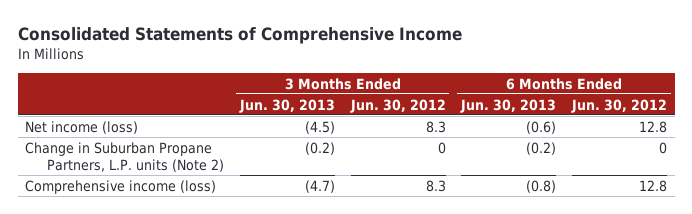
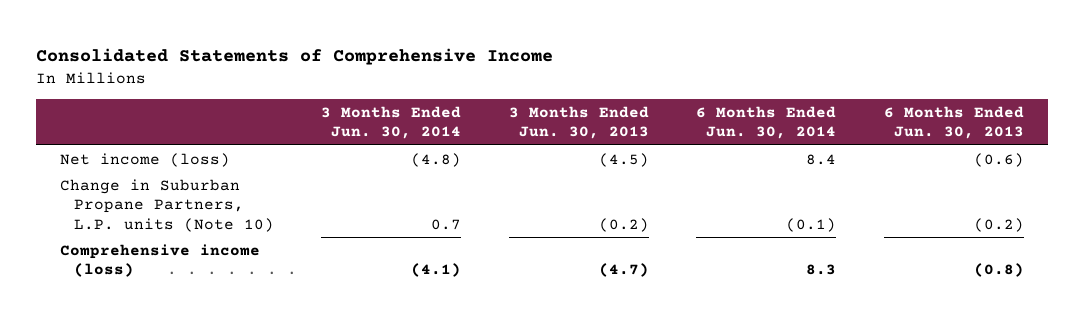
[349,98,446,113] Jun. 30, 2012 -> none
[570,98,667,113] Jun. 30, 2012 -> none
none -> [321,105,462,140] 3 Months Ended Jun. 30, 2014
none -> [696,105,837,140] 6 Months Ended Jun. 30, 2014
[25,141,225,172] Change in Suburban Propane Partners, L.P. units (Note 2) -> [60,178,274,232] Change in Suburban Propane Partners, L.P. units (Note 10)

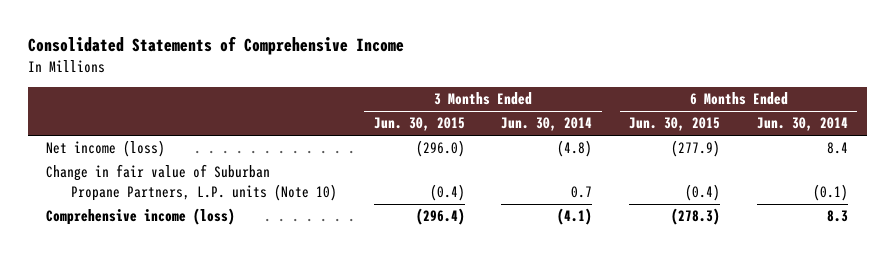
[508,105,649,140] 3 Months Ended Jun. 30, 2013 -> none
[883,105,1024,140] 6 Months Ended Jun. 30, 2013 -> none
none -> [373,117,465,132] Jun. 30, 2015
none -> [629,117,721,132] Jun. 30, 2015
[60,178,274,232] Change in Suburban Propane Partners, L.P. units (Note 10) -> [46,164,337,201] Change in fair value of Suburban Propane Partners, L.P. units (Note 10)

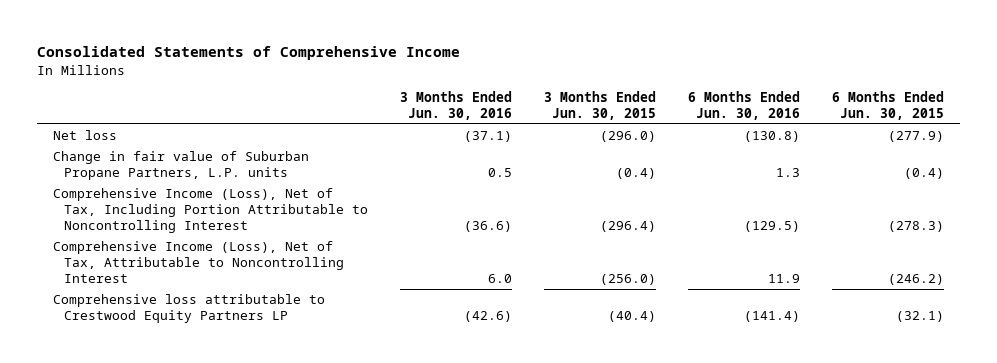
[501,117,593,132] Jun. 30, 2014 -> none
[757,117,849,132] Jun. 30, 2014 -> none
none -> [400,91,513,121] 3 Months Ended Jun. 30, 2016
none -> [688,91,801,121] 6 Months Ended Jun. 30, 2016
[46,140,166,158] Net income (loss) -> [53,129,118,140] Net loss
[46,164,337,201] Change in fair value of Suburban Propane Partners, L.P. units (Note 10) -> [53,150,310,180] Change in fair value of Suburban Propane Partners, L.P. units
none -> [53,187,369,233] Comprehensive Income (Loss), Net of Tax, Including Portion Attributable to Noncontrolling Interest
none -> [53,240,345,283] Comprehensive Income (Loss), Net of Tax, Attributable to Noncontrolling Interest
[46,208,236,226] Comprehensive income (loss) -> [53,293,326,323] Comprehensive loss attributable to Crestwood Equity Partners LP
[415,208,465,226] (296.4) -> [608,310,657,322] (40.4)
[671,208,721,226] (278.3) -> [895,310,944,322] (32.1)

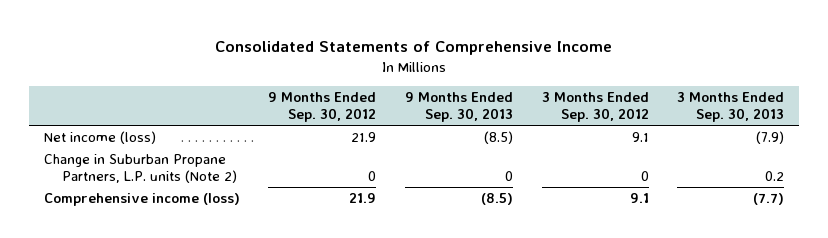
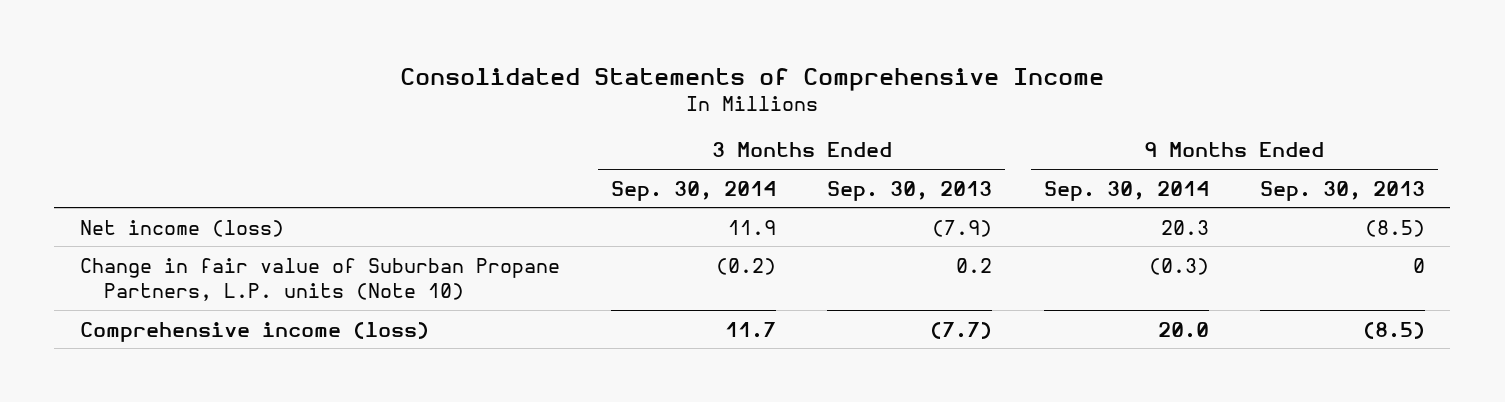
[268,91,377,123] 9 Months Ended Sep. 30, 2012 -> none
[541,91,649,123] 3 Months Ended Sep. 30, 2012 -> none
none -> [611,180,777,201] Sep. 30, 2014
none -> [1043,180,1209,201] Sep. 30, 2014
[43,153,238,184] Change in Suburban Propane Partners, L.P. units (Note 2) -> [79,257,560,301] Change in fair value of Suburban Propane Partners, L.P. units (Note 10)

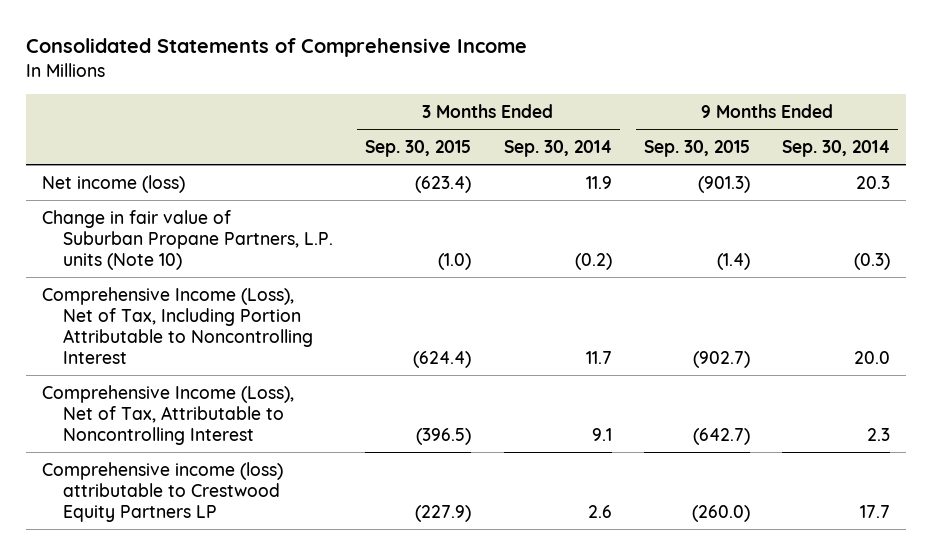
[827,180,993,201] Sep. 30, 2013 -> none
[1259,180,1425,201] Sep. 30, 2013 -> none
none -> [365,139,472,157] Sep. 30, 2015
none -> [643,139,750,157] Sep. 30, 2015
none -> [42,286,314,365] Comprehensive Income (Loss), Net of Tax, Including Portion Attributable to Noncontrolling Interest
none -> [42,384,295,445] Comprehensive Income (Loss), Net of Tax, Attributable to Noncontrolling Interest
[79,321,429,342] Comprehensive income (loss) -> [42,461,284,522] Comprehensive income (loss) attributable to Crestwood Equity Partners LP
[725,321,777,338] 11.7 -> [587,504,612,518] 2.6
[1157,321,1209,338] 20.0 -> [860,504,891,518] 17.7

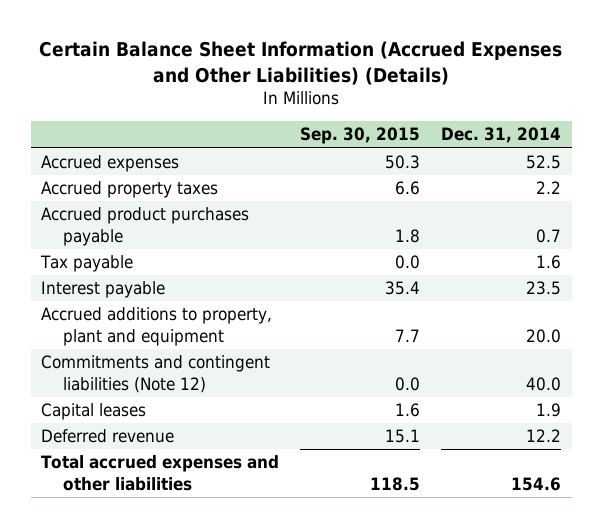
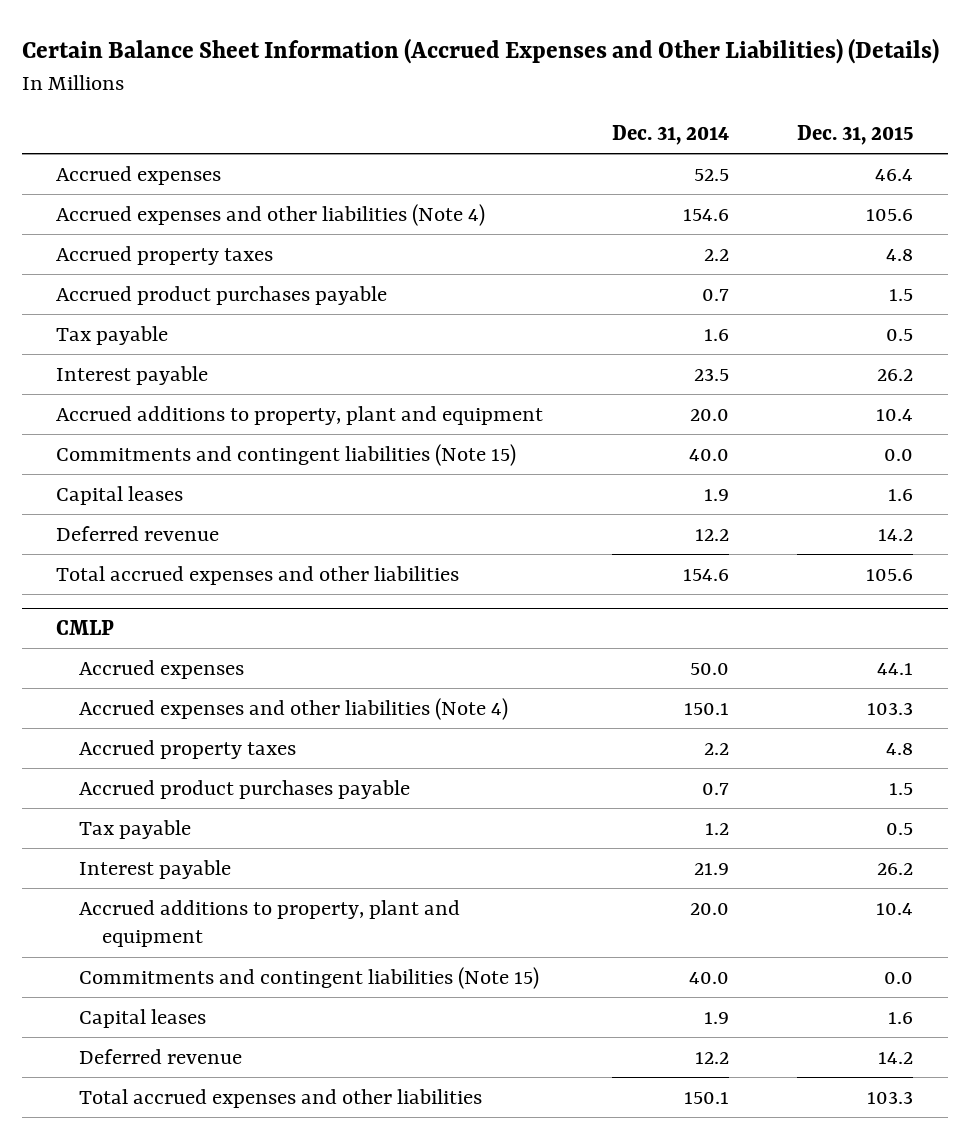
[300,127,421,145] Sep. 30, 2015 -> none
none -> [797,124,914,145] Dec. 31, 2015
none -> [56,203,486,226] Accrued expenses and other liabilities (Note 4)
[41,355,271,393] Commitments and contingent liabilities (Note 12) -> [56,443,517,466] Commitments and contingent liabilities (Note 15)
none -> [56,619,115,635] CMLP
none -> [79,659,245,679] Accrued expenses
none -> [79,697,509,720] Accrued expenses and other liabilities (Note 4)
none -> [79,739,297,759] Accrued property taxes
none -> [79,779,411,799] Accrued product purchases payable
none -> [79,819,192,839] Tax payable
none -> [79,859,232,879] Interest payable
none -> [79,899,461,948] Accrued additions to property, plant and equipment
none -> [79,966,540,989] Commitments and contingent liabilities (Note 15)
none -> [79,1008,207,1028] Capital leases
none -> [79,1048,243,1064] Deferred revenue
none -> [79,1088,483,1108] Total accrued expenses and other liabilities

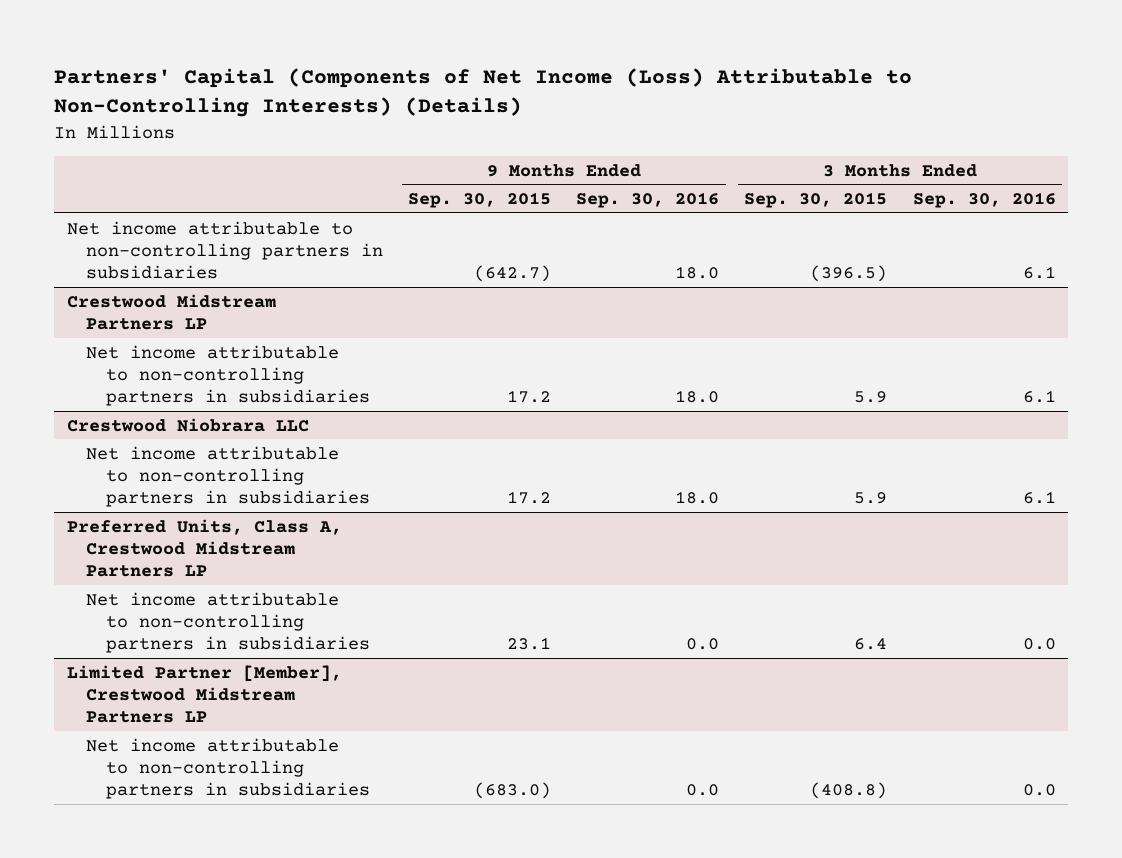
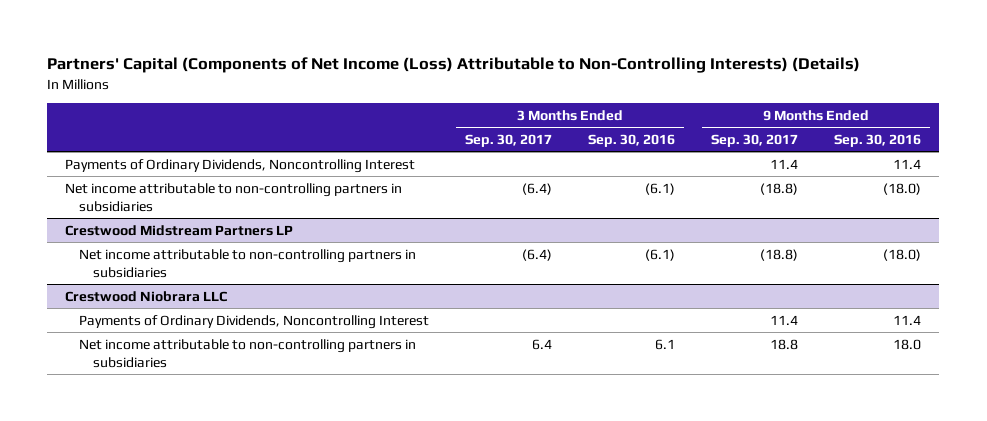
[408,192,552,209] Sep. 30, 2015 -> none
[744,192,888,209] Sep. 30, 2015 -> none
none -> [465,133,553,147] Sep. 30, 2017
none -> [711,133,799,147] Sep. 30, 2017
none -> [65,158,416,173] Payments of Ordinary Dividends, Noncontrolling Interest
[675,266,720,280] 18.0 -> [883,182,922,195] (18.0)
[1022,266,1056,280] 6.1 -> [645,182,676,195] (6.1)
[675,390,720,404] 18.0 -> [883,248,922,261] (18.0)
[1022,390,1056,404] 6.1 -> [645,248,676,261] (6.1)
none -> [79,314,430,329] Payments of Ordinary Dividends, Noncontrolling Interest
[66,518,342,578] Preferred Units, Class A, Crestwood Midstream Partners LP -> none
[86,591,370,654] Net income attributable to non-controlling partners in subsidiaries -> none
[66,664,342,724] Limited Partner [Member], Crestwood Midstream Partners LP -> none
[86,737,370,800] Net income attributable to non-controlling partners in subsidiaries -> none

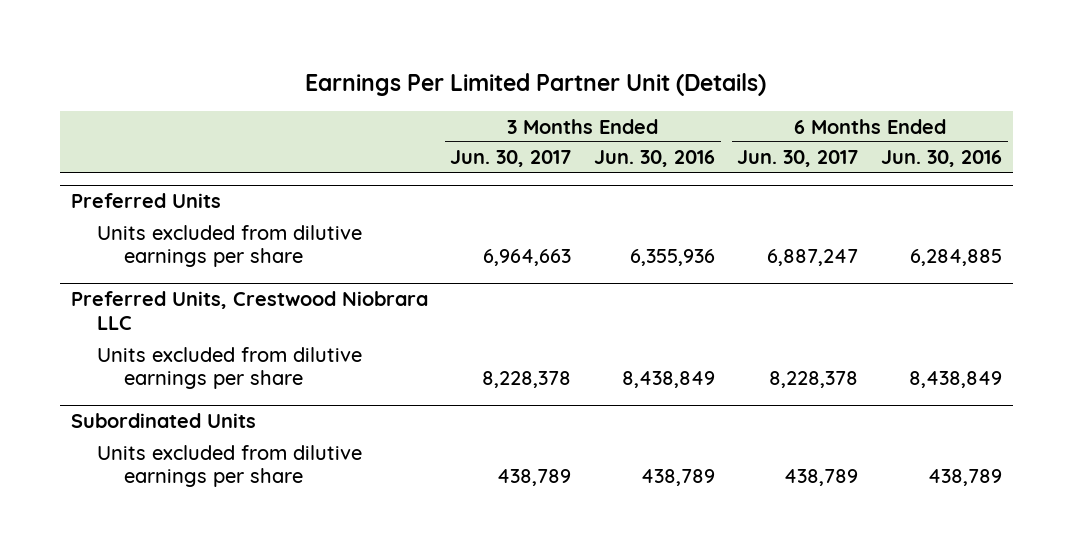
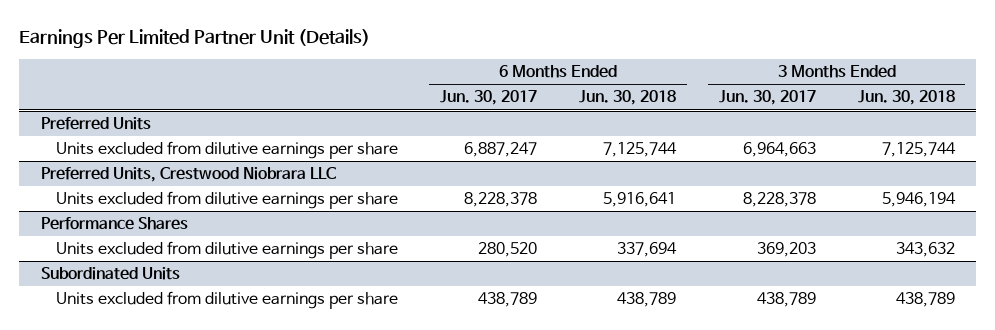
[593,150,715,168] Jun. 30, 2016 -> none
[880,150,1002,168] Jun. 30, 2016 -> none
none -> [579,90,677,106] Jun. 30, 2018
none -> [857,90,955,106] Jun. 30, 2018
none -> [40,217,188,231] Performance Shares
none -> [55,241,398,260] Units excluded from dilutive earnings per share

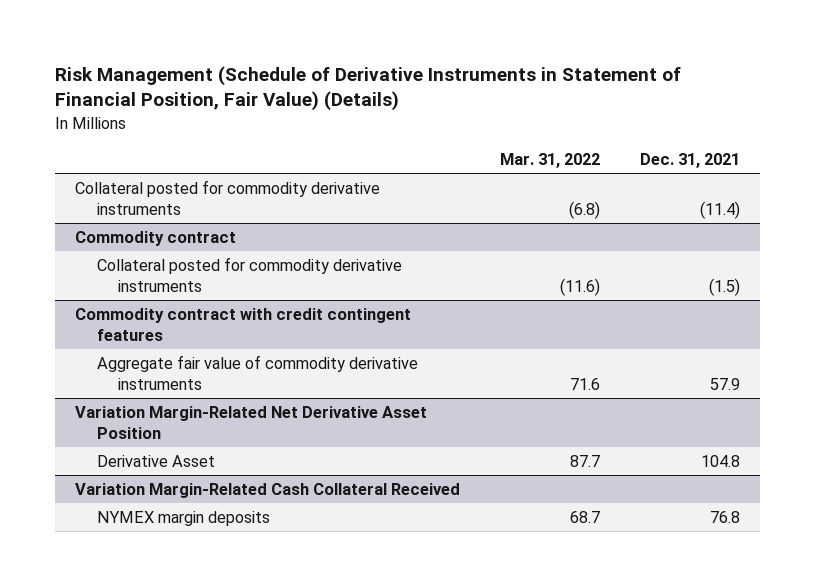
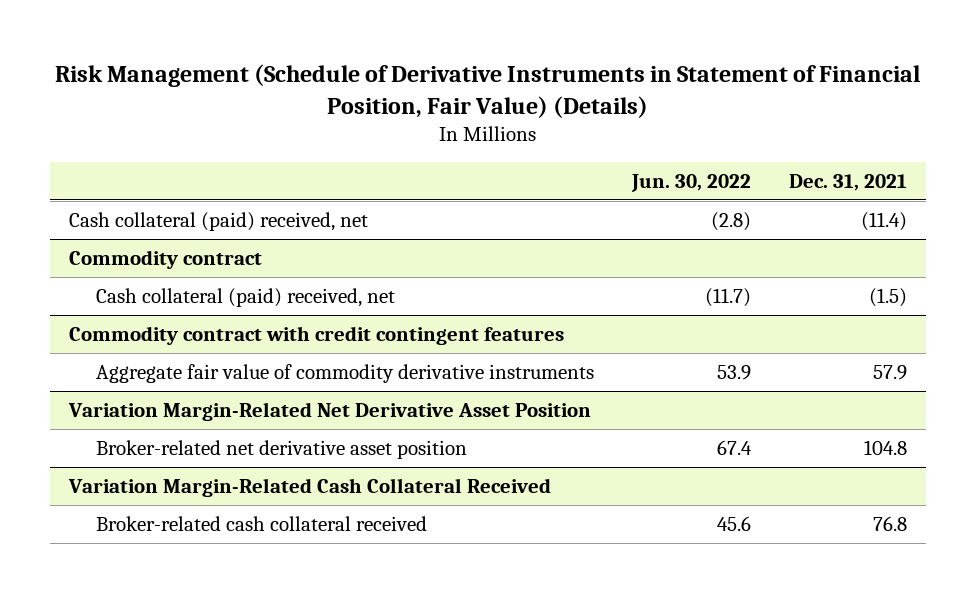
[500,153,601,169] Mar. 31, 2022 -> none
none -> [631,173,752,192] Jun. 30, 2022
[75,180,381,215] Collateral posted for commodity derivative instruments -> [68,211,368,231] Cash collateral (paid) received, net
[96,257,402,292] Collateral posted for commodity derivative instruments -> [96,287,396,307] Cash collateral (paid) received, net
[96,455,215,468] Derivative Asset -> [96,439,468,459] Broker-related net derivative asset position
[96,511,270,527] NYMEX margin deposits -> [96,515,428,531] Broker-related cash collateral received

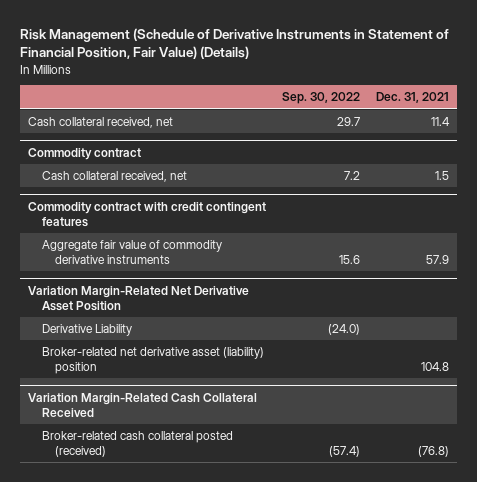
[631,173,752,192] Jun. 30, 2022 -> none
none -> [281,92,360,105] Sep. 30, 2022
[68,211,368,231] Cash collateral (paid) received, net -> [28,116,174,128] Cash collateral received, net
[861,211,908,231] (11.4) -> [430,116,450,126] 11.4
[96,287,396,307] Cash collateral (paid) received, net -> [41,170,187,182] Cash collateral received, net
[869,287,908,307] (1.5) -> [434,170,449,180] 1.5
none -> [41,323,132,336] Derivative Liability
[96,439,468,459] Broker-related net derivative asset position -> [41,346,264,375] Broker-related net derivative asset (liability) position
[96,515,428,531] Broker-related cash collateral received -> [41,430,233,458] Broker-related cash collateral posted (received)
[873,515,908,531] 76.8 -> [417,446,449,458] (76.8)

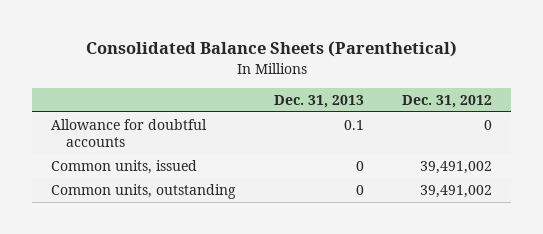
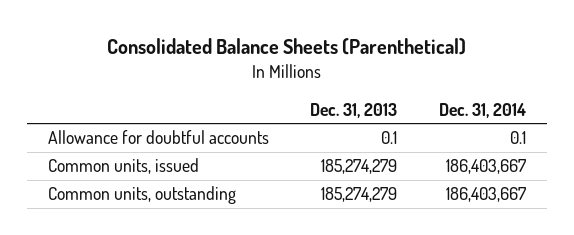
[401,94,492,108] Dec. 31, 2012 -> none
none -> [439,102,527,118] Dec. 31, 2014
[356,161,365,172] 0 -> [321,159,398,175] 185,274,279
[356,185,365,196] 0 -> [321,187,398,203] 185,274,279

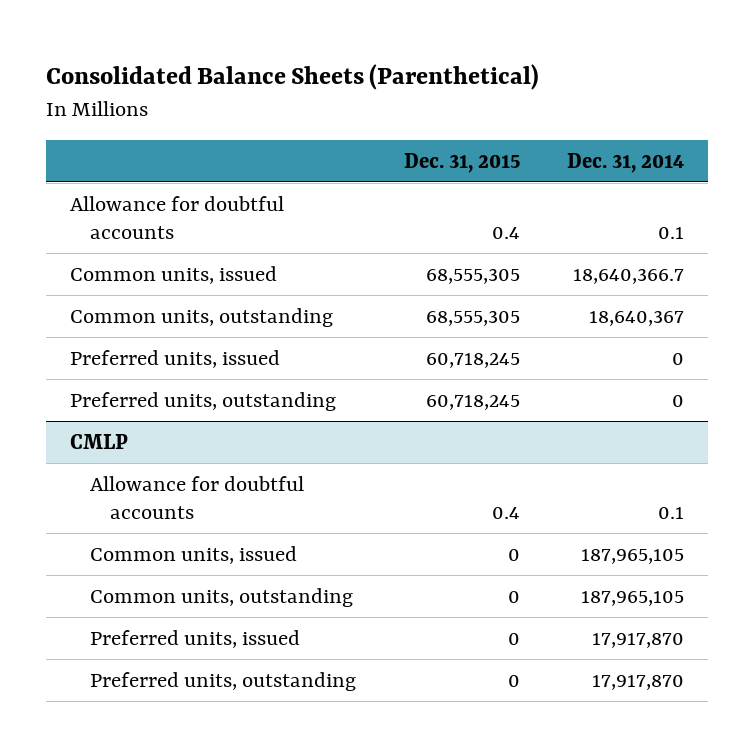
[310,102,398,118] Dec. 31, 2013 -> none
none -> [403,152,520,173] Dec. 31, 2015
[446,159,527,175] 186,403,667 -> [573,267,685,284] 18,640,366.7
[446,187,527,203] 186,403,667 -> [589,309,685,326] 18,640,367
none -> [70,349,281,368] Preferred units, issued
none -> [70,391,337,411] Preferred units, outstanding
none -> [70,433,129,449] CMLP
none -> [90,475,305,519] Allowance for doubtful accounts
none -> [90,545,298,564] Common units, issued
none -> [90,587,354,607] Common units, outstanding
none -> [90,629,301,648] Preferred units, issued
none -> [90,671,357,691] Preferred units, outstanding

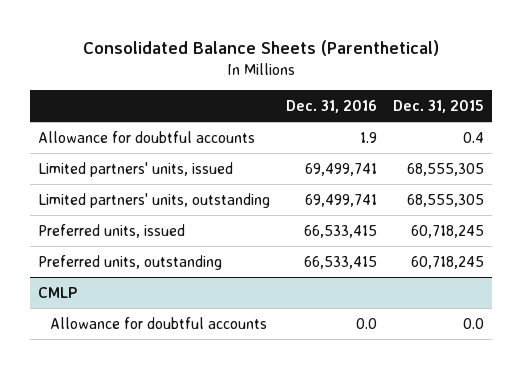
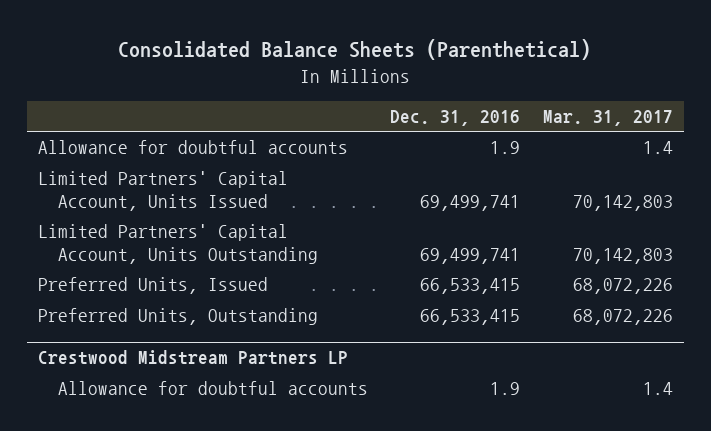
[392,99,484,113] Dec. 31, 2015 -> none
none -> [542,110,673,127] Mar. 31, 2017
[37,161,233,177] Limited partners' units, issued -> [37,171,288,211] Limited Partners' Capital Account, Units Issued
[37,192,270,208] Limited partners' units, outstanding -> [37,224,318,264] Limited Partners' Capital Account, Units Outstanding
[37,223,185,238] Preferred units, issued -> [37,277,268,295] Preferred Units, Issued
[37,254,222,270] Preferred units, outstanding -> [37,308,318,326] Preferred Units, Outstanding
[37,286,77,298] CMLP -> [37,350,348,366] Crestwood Midstream Partners LP
[355,317,377,329] 0.0 -> [490,382,521,396] 1.9

